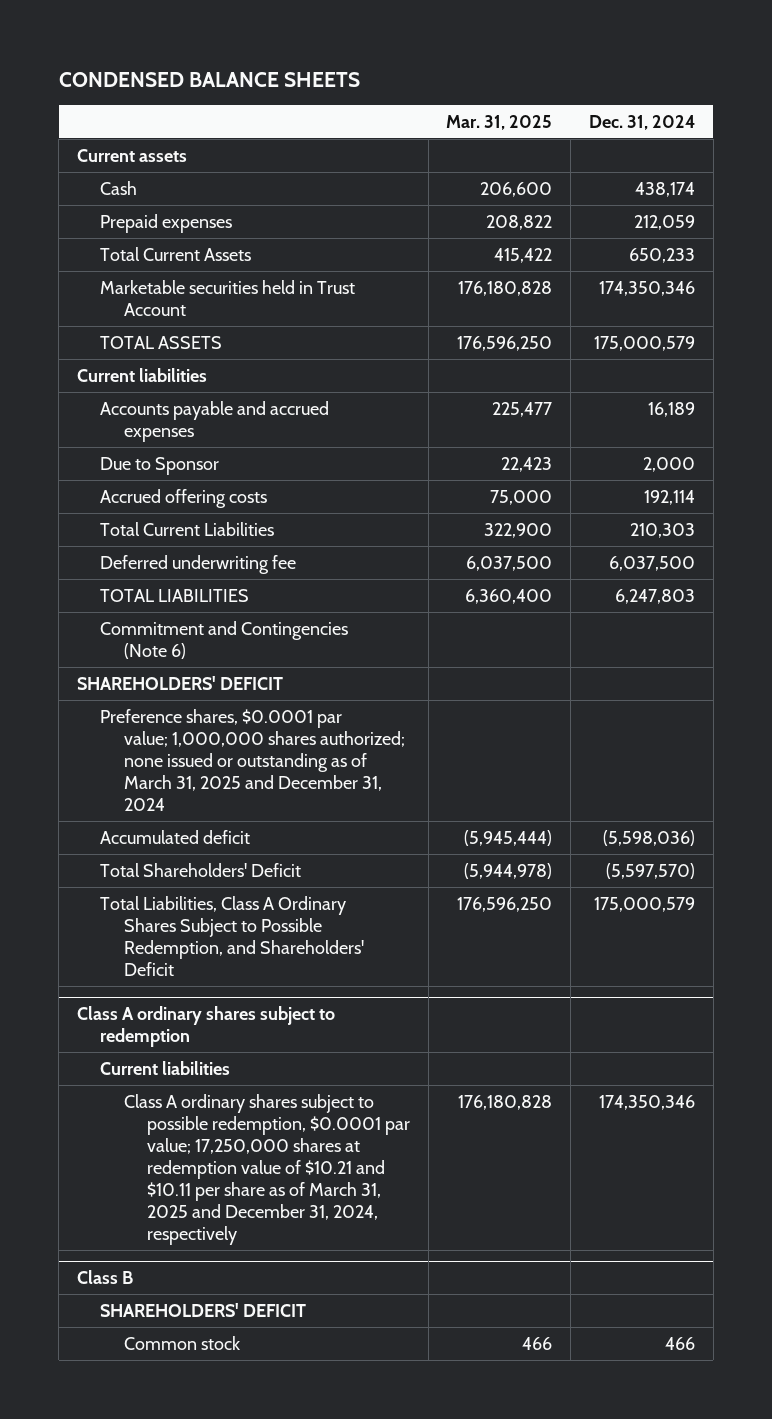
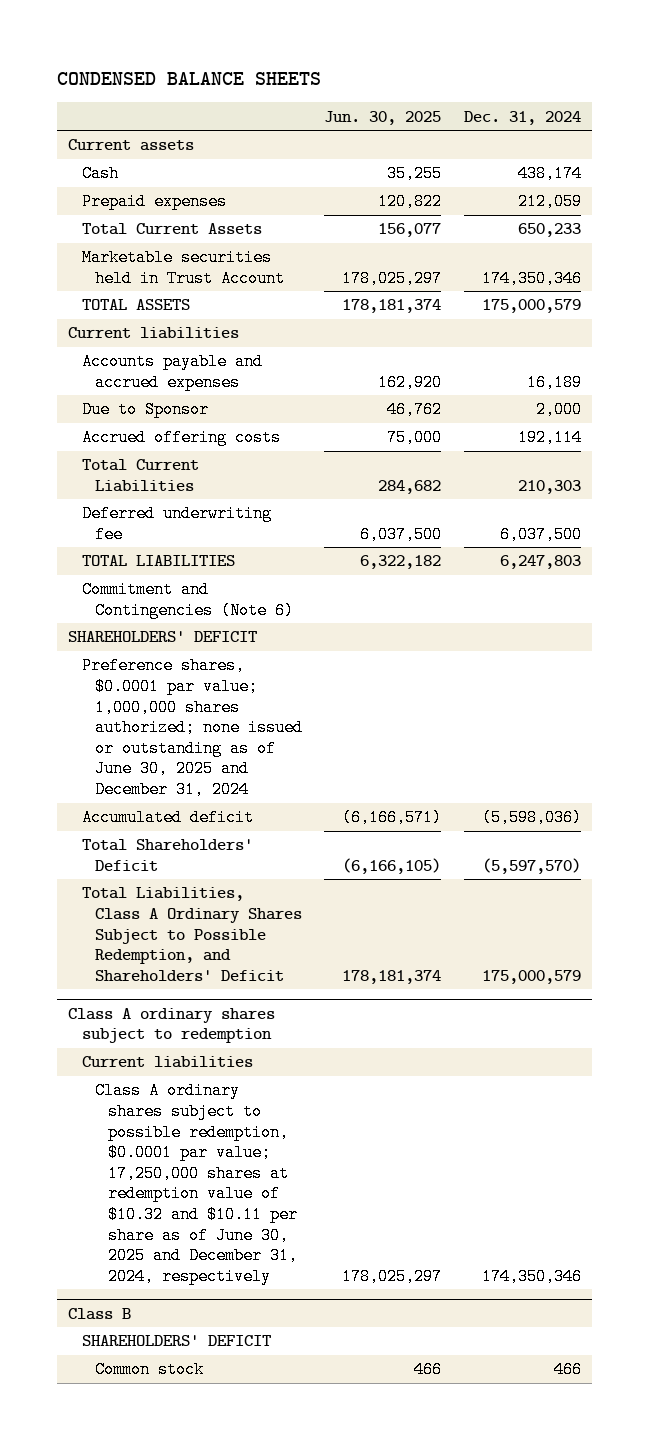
[446,114,553,130] Mar. 31, 2025 -> none
none -> [324,110,442,125] Jun. 30, 2025
[100,708,405,811] Preference shares, $0.0001 par value; 1,000,000 shares authorized; none issued or outstanding as of March 31, 2025 and December 31, 2024 -> [81,657,303,799] Preference shares, $0.0001 par value; 1,000,000 shares authorized; none issued or outstanding as of June 30, 2025 and December 31, 2024
[123,1093,410,1245] Class A ordinary shares subject to possible redemption, $0.0001 par value; 17,250,000 shares at redemption value of $10.21 and $10.11 per share as of March 31, 2025 and December 31, 2024, respectively -> [94,1082,299,1285] Class A ordinary shares subject to possible redemption, $0.0001 par value; 17,250,000 shares at redemption value of $10.32 and $10.11 per share as of June 30, 2025 and December 31, 2024, respectively

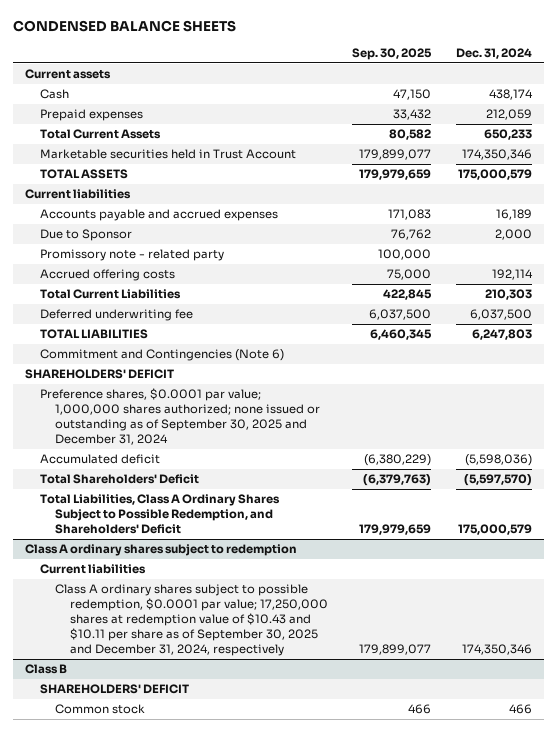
[324,110,442,125] Jun. 30, 2025 -> none
none -> [352,48,433,61] Sep. 30, 2025
none -> [40,249,225,262] Promissory note - related party
[81,657,303,799] Preference shares, $0.0001 par value; 1,000,000 shares authorized; none issued or outstanding as of June 30, 2025 and December 31, 2024 -> [40,388,321,446] Preference shares, $0.0001 par value; 1,000,000 shares authorized; none issued or outstanding as of September 30, 2025 and December 31, 2024
[94,1082,299,1285] Class A ordinary shares subject to possible redemption, $0.0001 par value; 17,250,000 shares at redemption value of $10.32 and $10.11 per share as of June 30, 2025 and December 31, 2024, respectively -> [55,584,329,657] Class A ordinary shares subject to possible redemption, $0.0001 par value; 17,250,000 shares at redemption value of $10.43 and $10.11 per share as of September 30, 2025 and December 31, 2024, respectively

